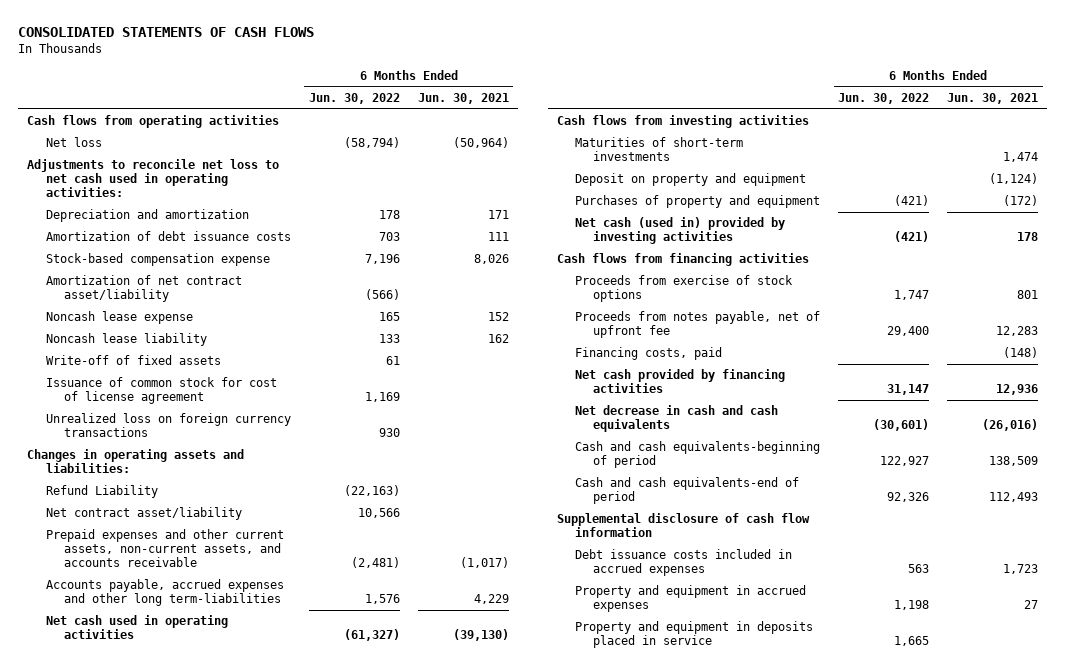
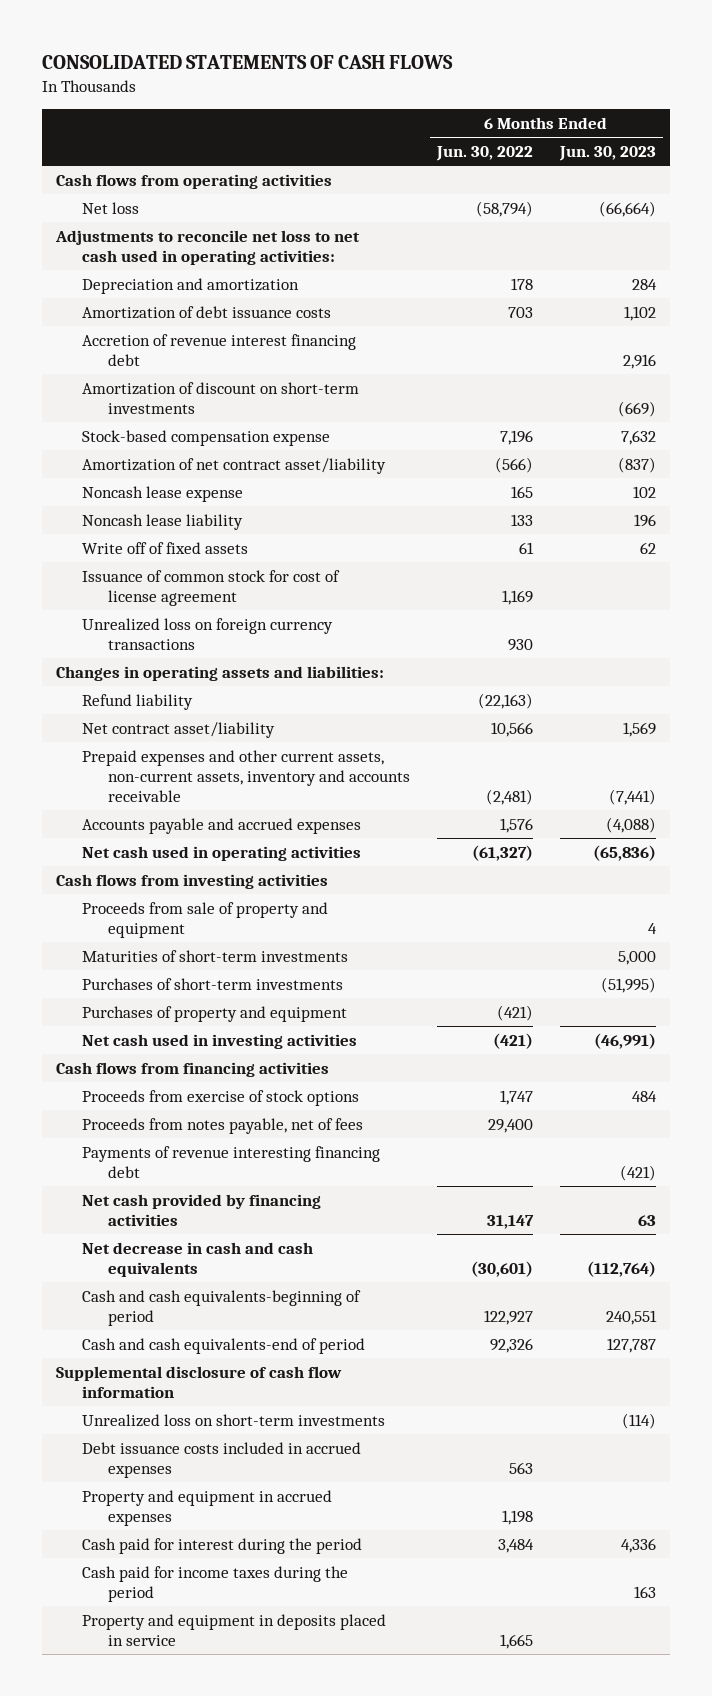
[417,92,509,104] Jun. 30, 2021 -> none
none -> [559,145,657,161] Jun. 30, 2023
none -> [81,333,356,366] Accretion of revenue interest financing debt
none -> [81,381,359,414] Amortization of discount on short-term investments
[45,355,221,366] Write-off of fixed assets -> [81,541,248,554] Write off of fixed assets
[45,485,158,499] Refund Liability -> [81,693,193,710] Refund liability
[45,529,284,568] Prepaid expenses and other current assets, non-current assets, and accounts receivable -> [81,749,410,802] Prepaid expenses and other current assets, non-current assets, inventory and accounts receivable
[45,579,284,607] Accounts payable, accrued expenses and other long term-liabilities -> [81,817,361,834] Accounts payable and accrued expenses
none -> [81,901,328,938] Proceeds from sale of property and equipment
[574,173,806,187] Deposit on property and equipment -> none
none -> [81,977,343,990] Purchases of short-term investments
[574,217,785,245] Net cash (used in) provided by investing activities -> [81,1033,357,1049] Net cash used in investing activities
[574,347,722,361] Financing costs, paid -> none
[574,311,820,339] Proceeds from notes payable, net of upfront fee -> [81,1117,363,1134] Proceeds from notes payable, net of fees
none -> [81,1145,380,1178] Payments of revenue interesting financing debt
none -> [81,1413,385,1427] Unrealized loss on short-term investments
none -> [81,1537,362,1554] Cash paid for interest during the period
none -> [81,1565,348,1602] Cash paid for income taxes during the period

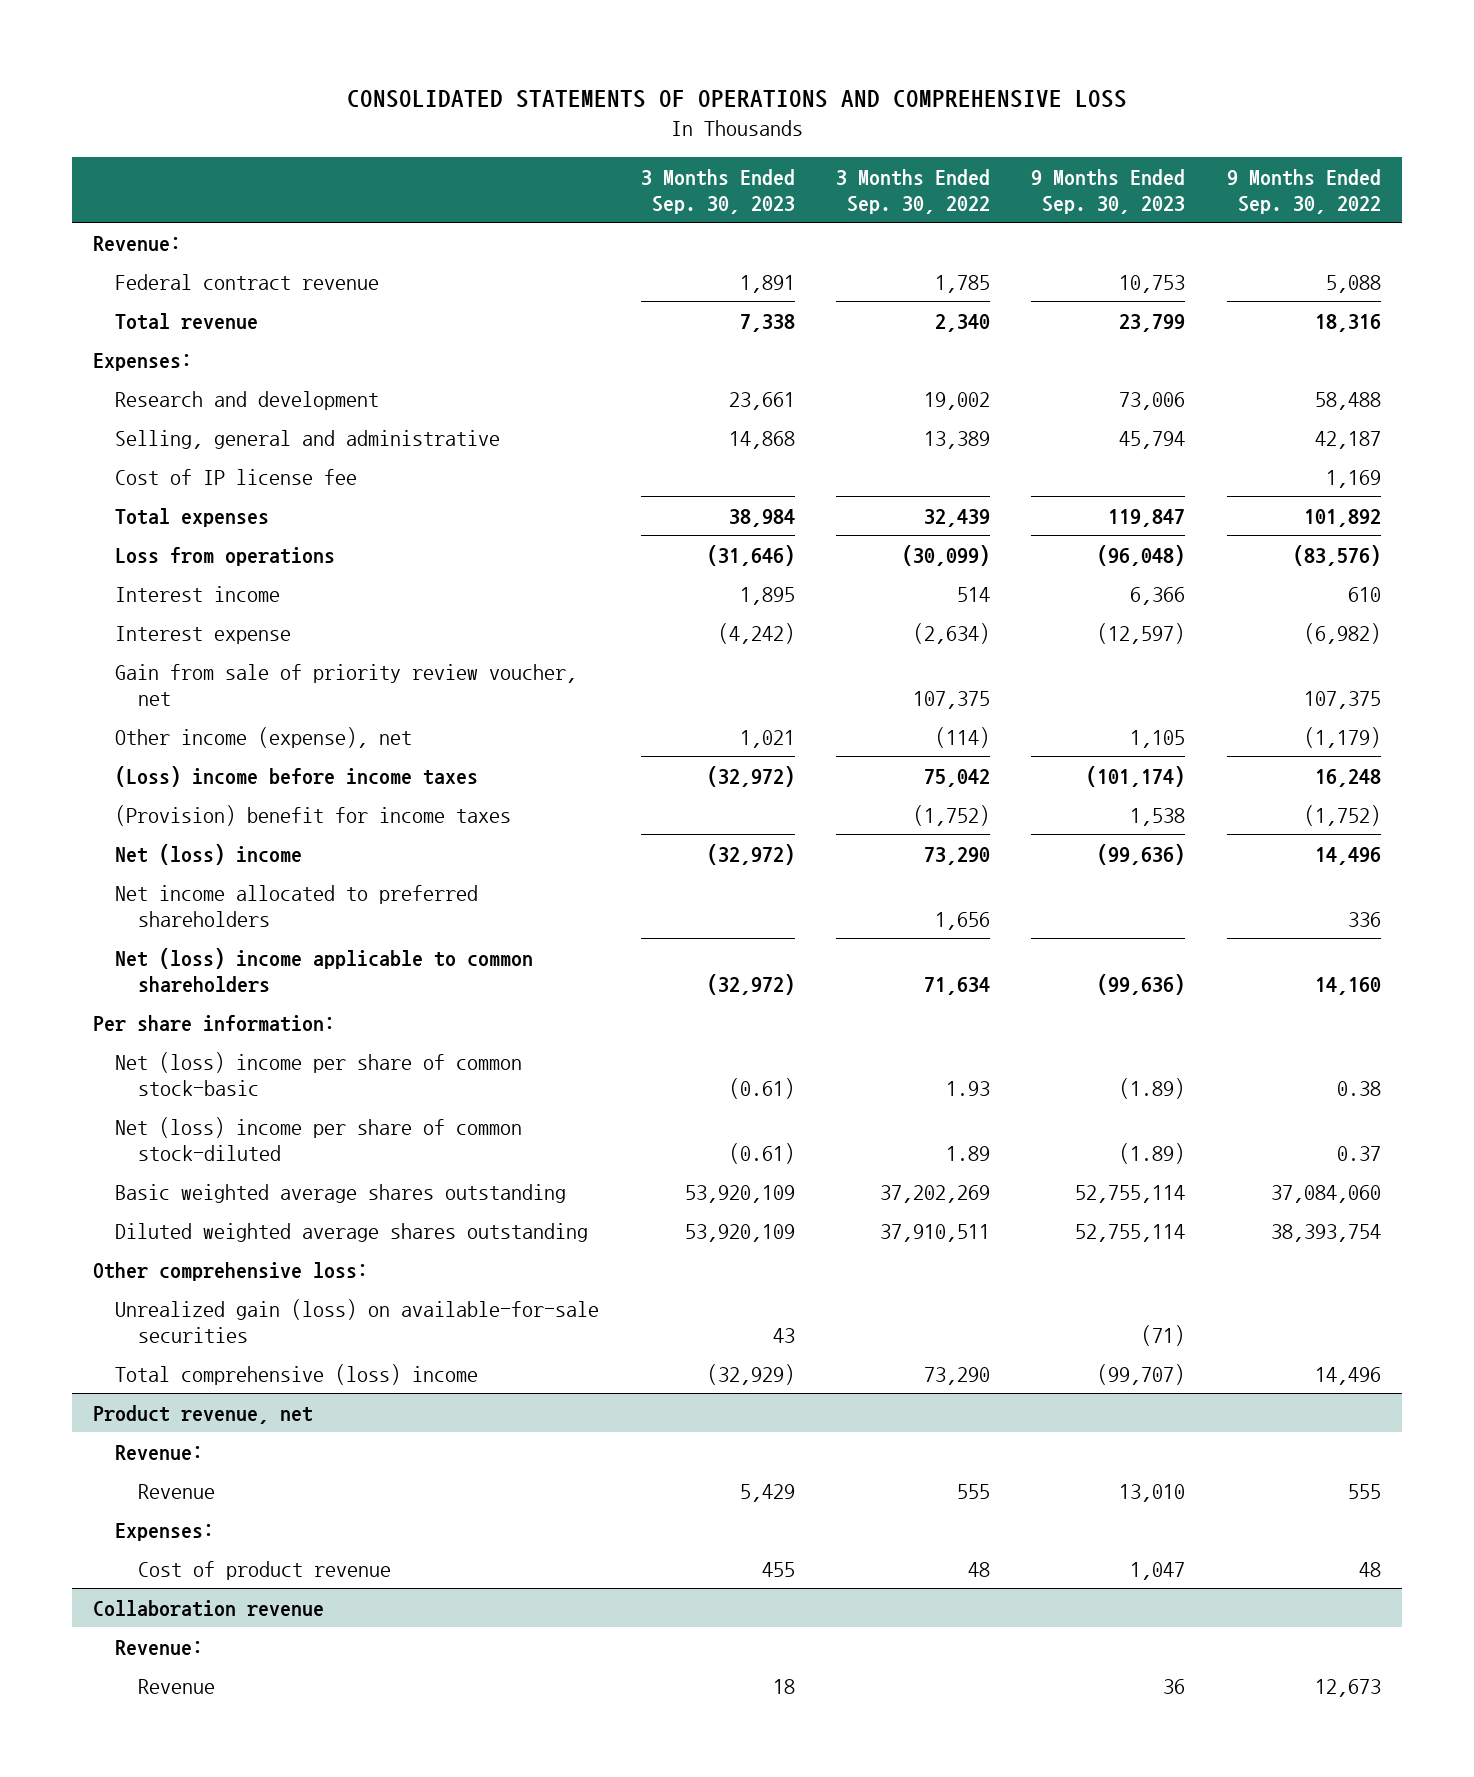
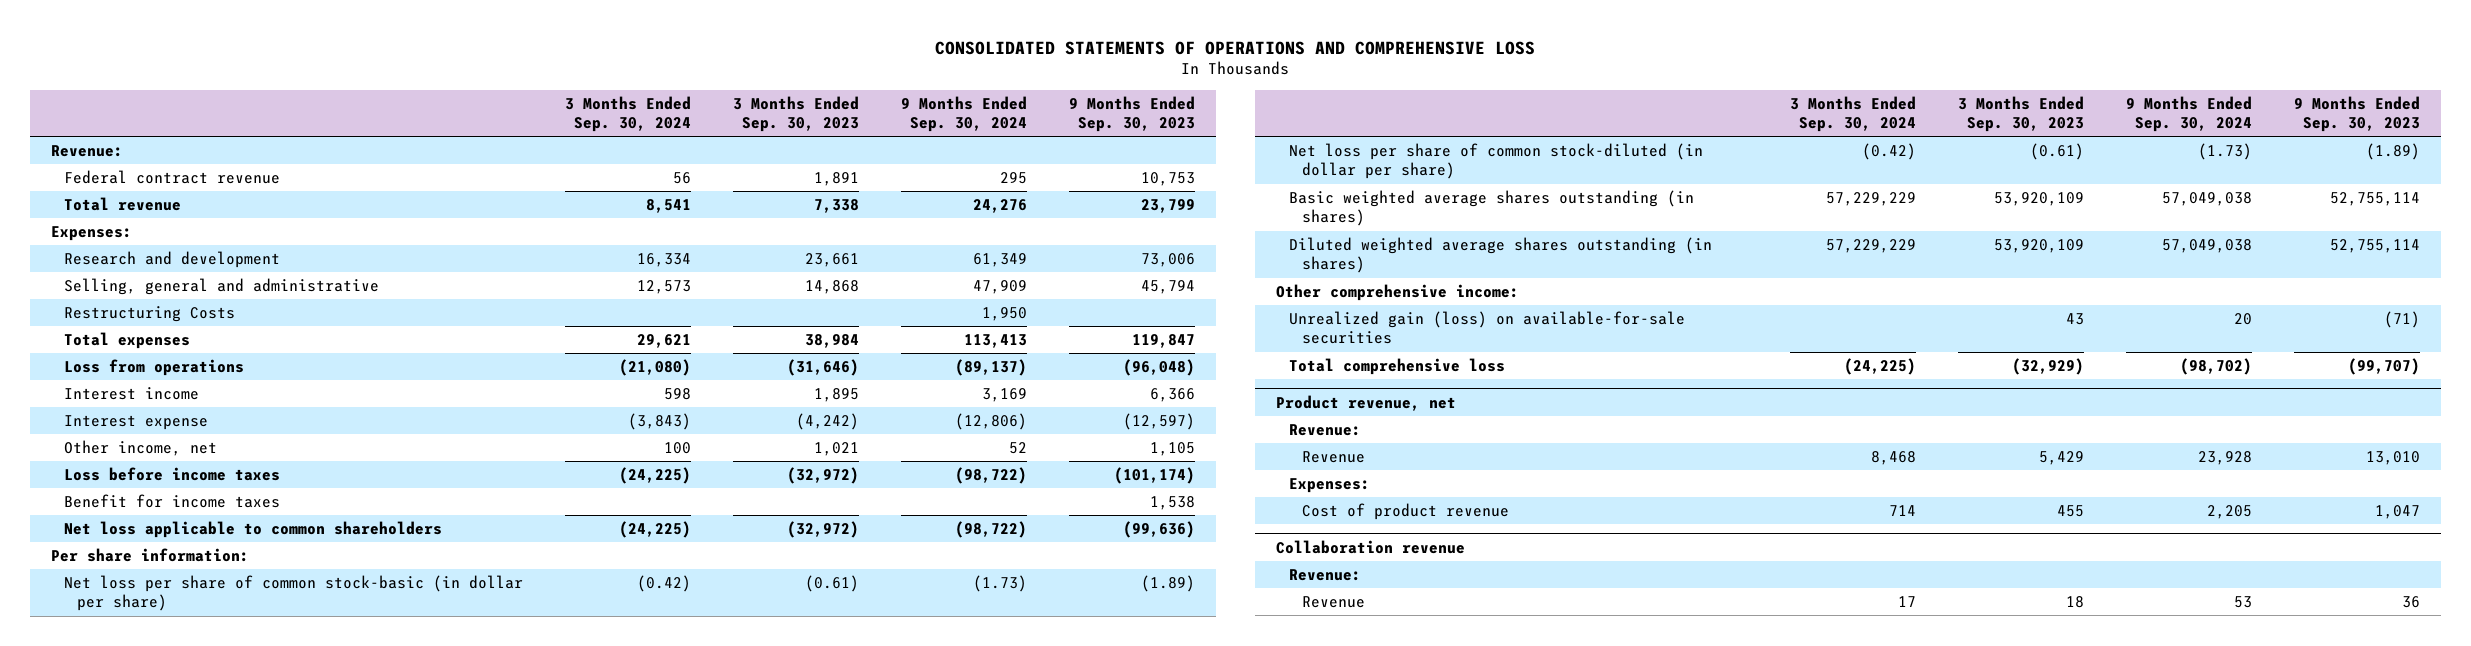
[836,168,991,214] 3 Months Ended Sep. 30, 2022 -> none
[1226,168,1381,214] 9 Months Ended Sep. 30, 2022 -> none
none -> [564,95,691,133] 3 Months Ended Sep. 30, 2024
none -> [900,95,1027,133] 9 Months Ended Sep. 30, 2024
[115,468,358,485] Cost of IP license fee -> none
none -> [63,305,235,322] Restructuring Costs
[115,663,578,706] Gain from sale of priority review voucher, net -> none
[115,843,303,865] Net (loss) income -> none
[115,884,479,927] Net income allocated to preferred shareholders -> none
[115,726,413,748] Other income (expense), net -> [63,439,217,456] Other income, net
[115,765,479,787] (Loss) income before income taxes -> [63,466,280,481] Loss before income taxes
[115,804,512,826] (Provision) benefit for income taxes -> [63,493,280,508] Benefit for income taxes
[115,947,534,992] Net (loss) income applicable to common shareholders -> [63,520,442,538] Net loss applicable to common shareholders
[115,1051,523,1096] Net (loss) income per share of common stock-basic -> [63,574,523,612] Net loss per share of common stock-basic (in dollar per share)
[115,1116,523,1161] Net (loss) income per share of common stock-diluted -> [1288,142,1703,180] Net loss per share of common stock-diluted (in dollar per share)
[115,1183,567,1203] Basic weighted average shares outstanding -> [1288,189,1694,227] Basic weighted average shares outstanding (in shares)
[115,1222,589,1242] Diluted weighted average shares outstanding -> [1288,236,1712,274] Diluted weighted average shares outstanding (in shares)
[92,1261,368,1281] Other comprehensive loss: -> [1275,283,1519,301] Other comprehensive income:
[115,1363,479,1385] Total comprehensive (loss) income -> [1288,357,1505,375] Total comprehensive loss

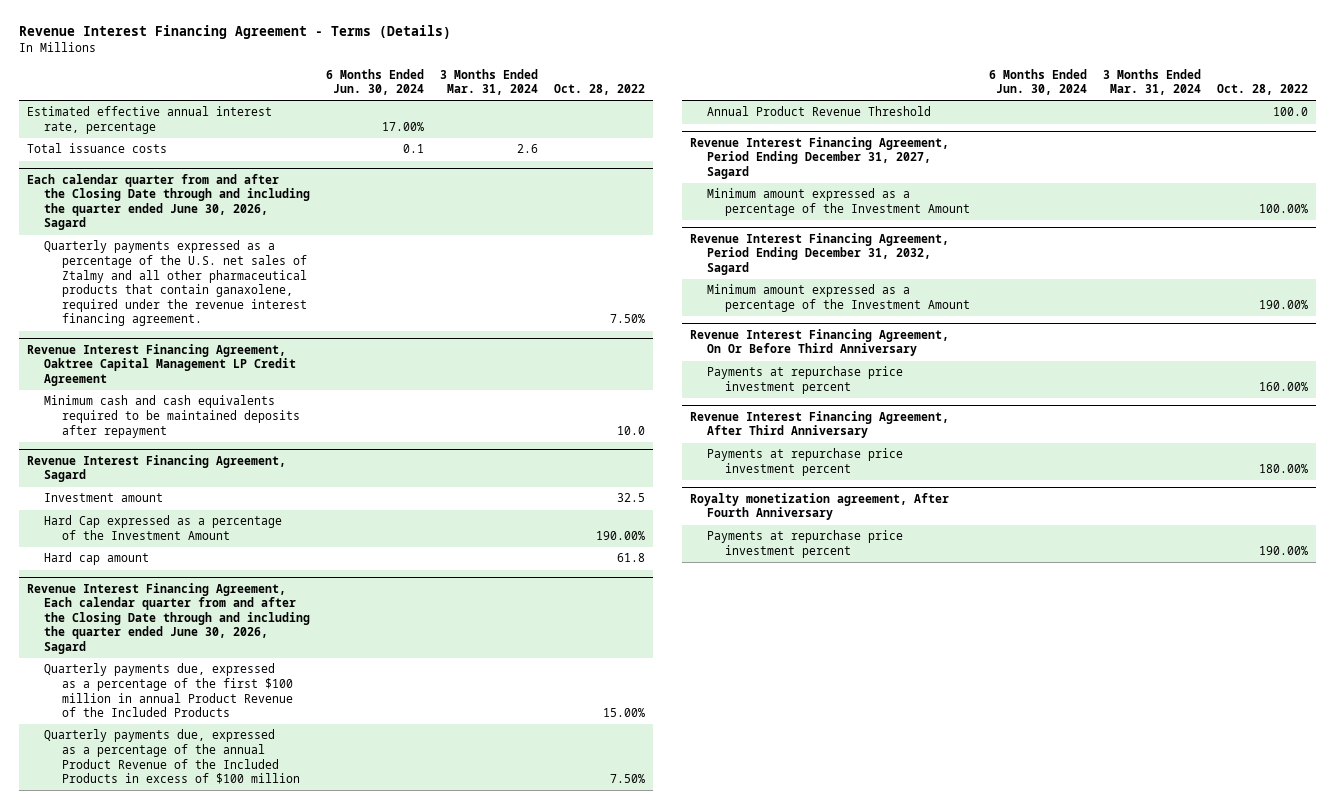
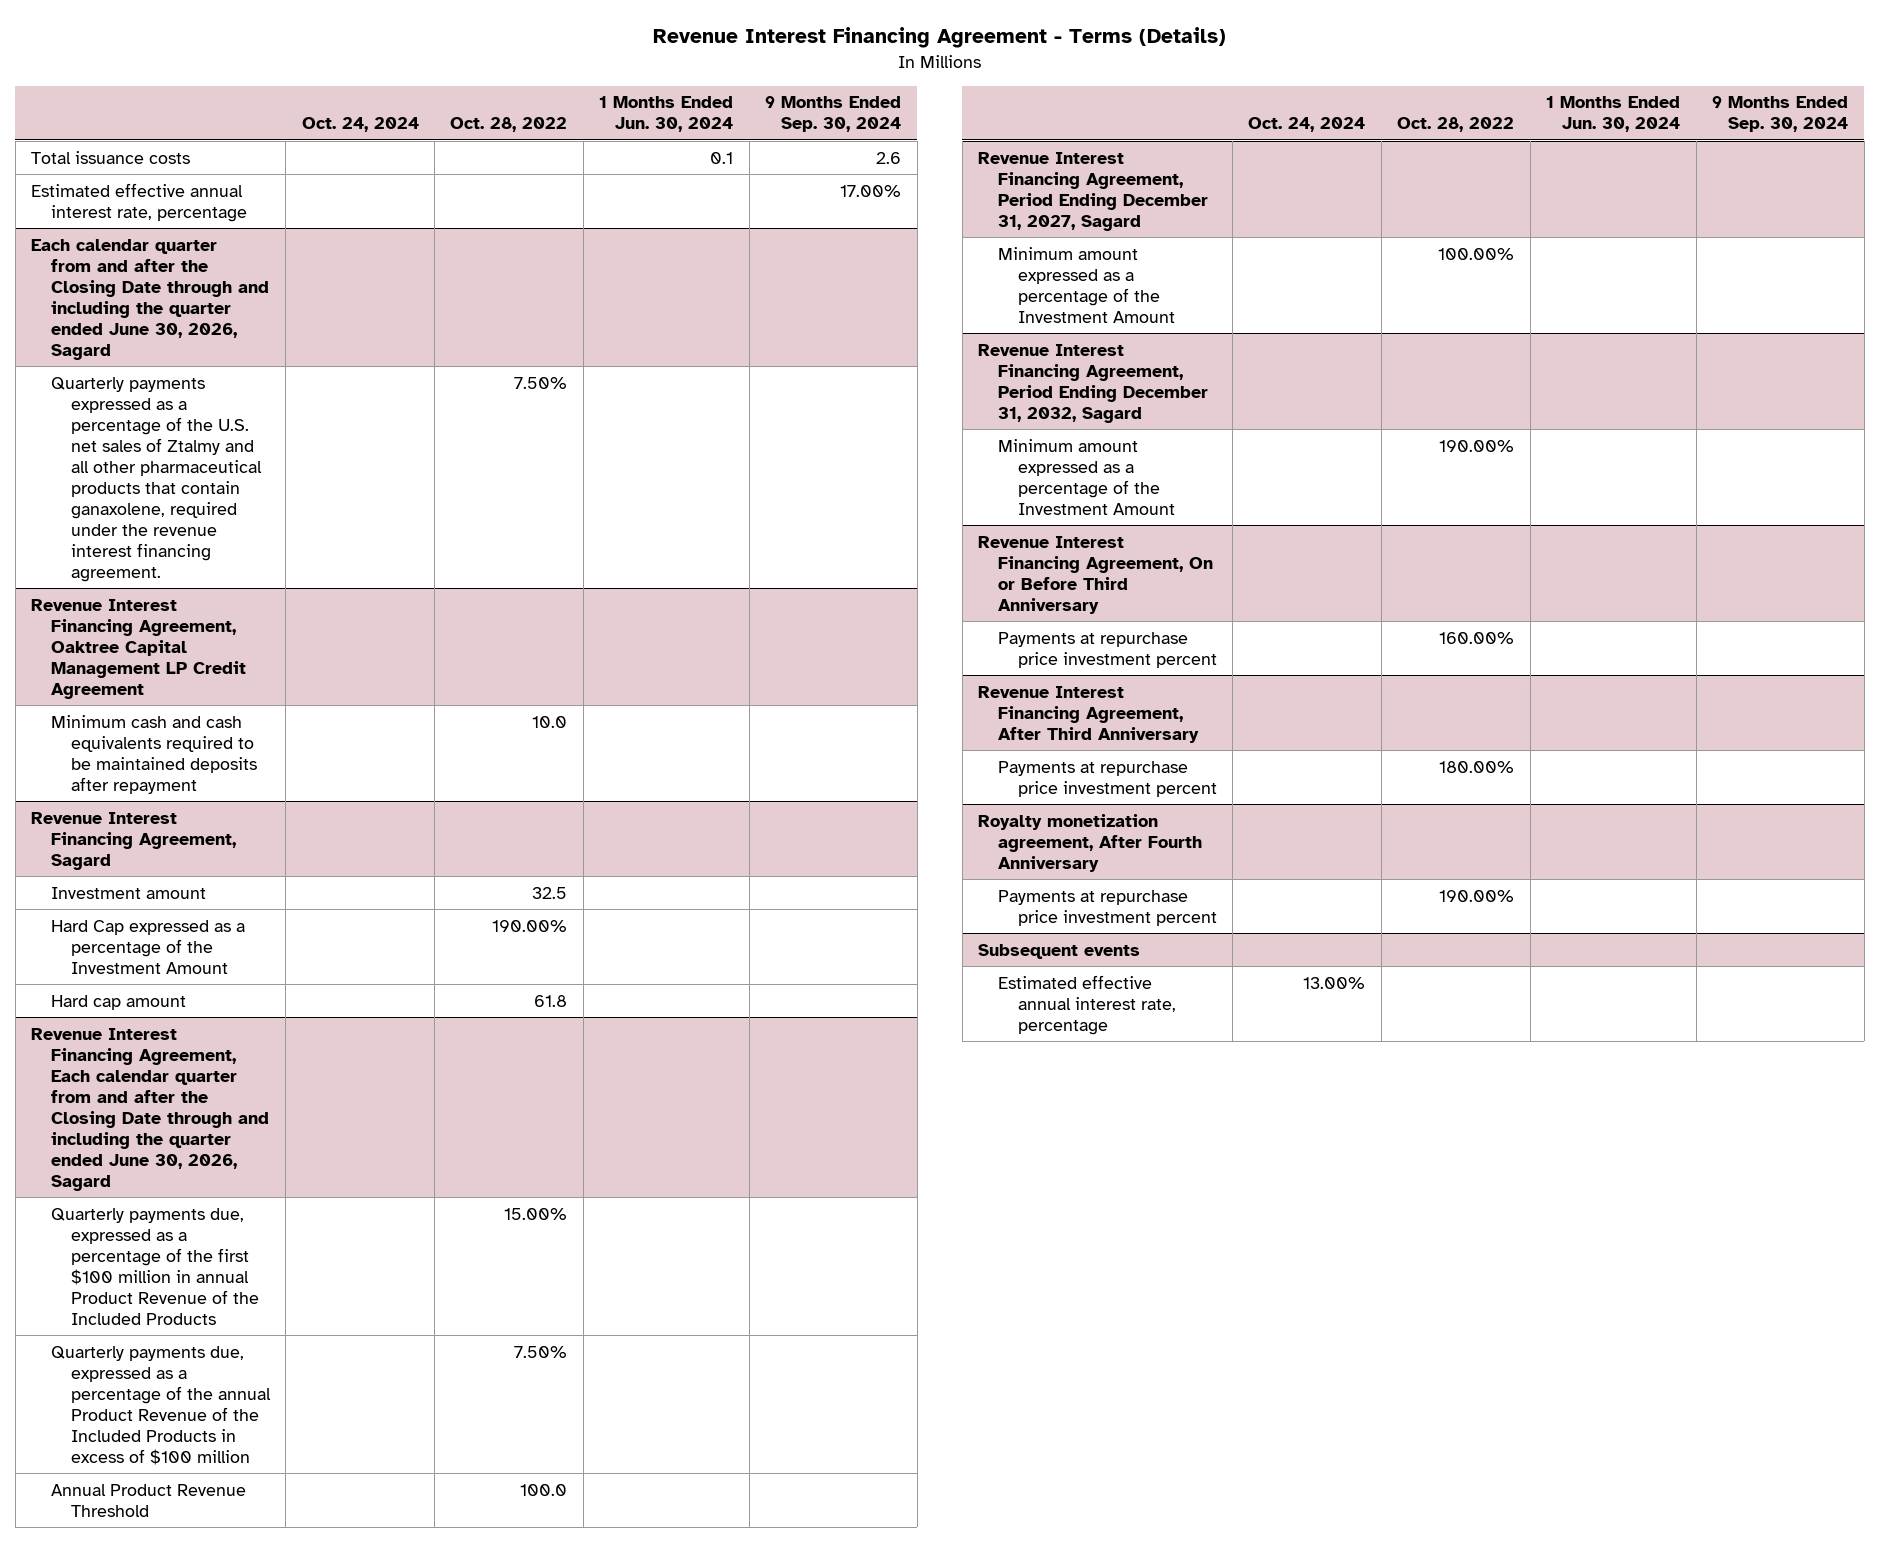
[326,68,425,96] 6 Months Ended Jun. 30, 2024 -> none
[440,68,539,96] 3 Months Ended Mar. 31, 2024 -> none
none -> [301,117,419,133] Oct. 24, 2024
none -> [599,96,734,133] 1 Months Ended Jun. 30, 2024
none -> [765,96,902,133] 9 Months Ended Sep. 30, 2024
[26,106,272,134] Estimated effective annual interest rate, percentage -> [31,182,247,222] Estimated effective annual interest rate, percentage
[689,328,949,357] Revenue Interest Financing Agreement, On Or Before Third Anniversary -> [978,535,1213,614] Revenue Interest Financing Agreement, On or Before Third Anniversary
none -> [978,943,1141,959] Subsequent events
none -> [997,974,1176,1035] Estimated effective annual interest rate, percentage

